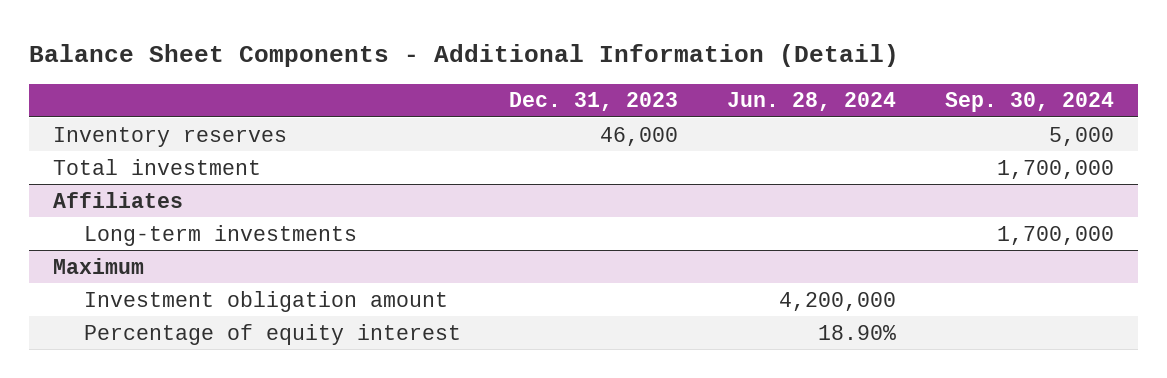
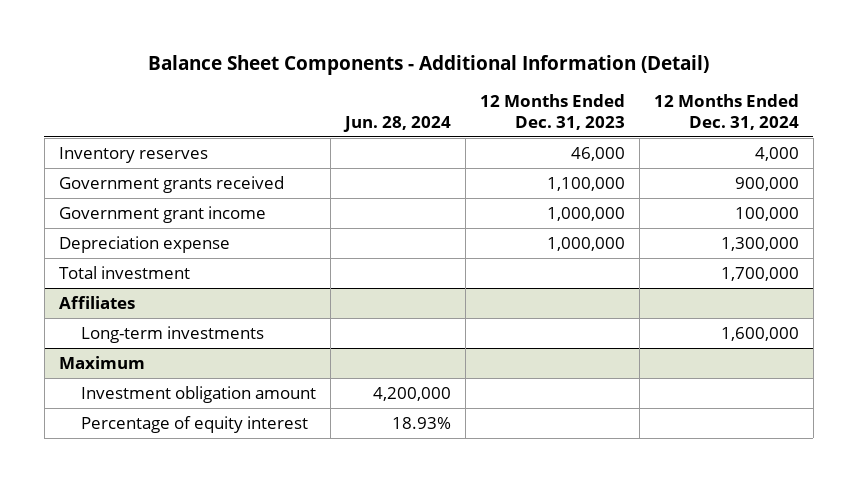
[509,92,679,112] Dec. 31, 2023 -> none
[944,92,1114,113] Sep. 30, 2024 -> none
none -> [479,93,625,130] 12 Months Ended Dec. 31, 2023
none -> [653,93,799,130] 12 Months Ended Dec. 31, 2024
none -> [58,175,284,193] Government grants received
none -> [58,205,266,223] Government grant income
none -> [58,235,230,253] Depreciation expense
[817,324,896,340] 18.90% -> [391,416,451,429] 18.93%

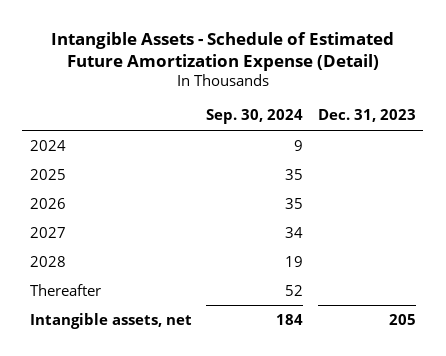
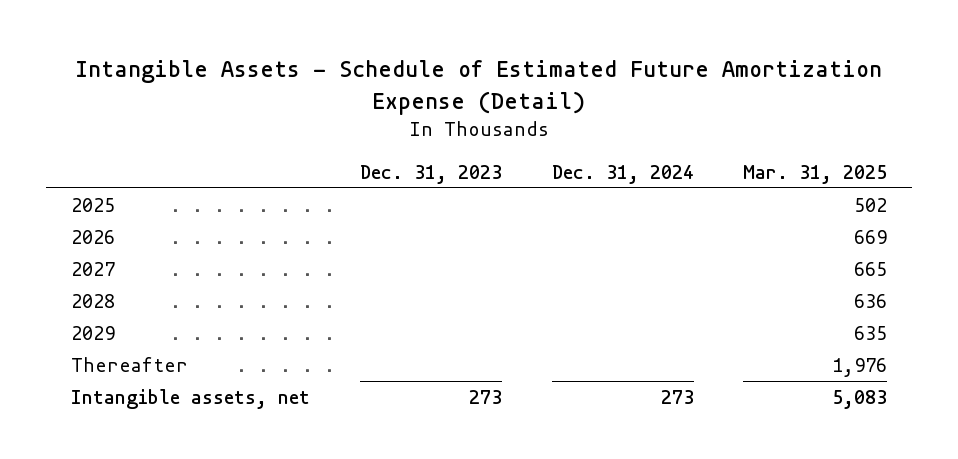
[206,109,304,125] Sep. 30, 2024 -> none
none -> [551,164,694,184] Dec. 31, 2024
none -> [743,164,888,184] Mar. 31, 2025
[29,139,66,151] 2024 -> none
none -> [70,325,115,340] 2029
[388,313,416,325] 205 -> [468,389,502,404] 273

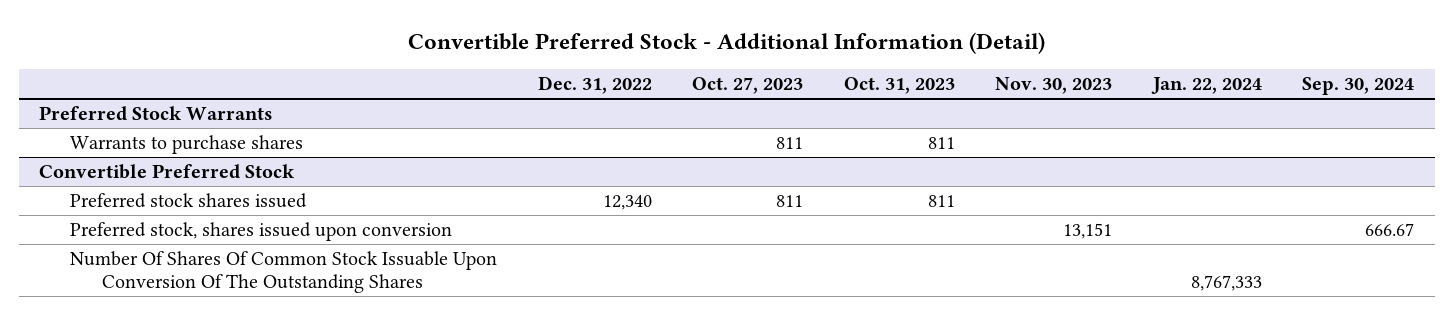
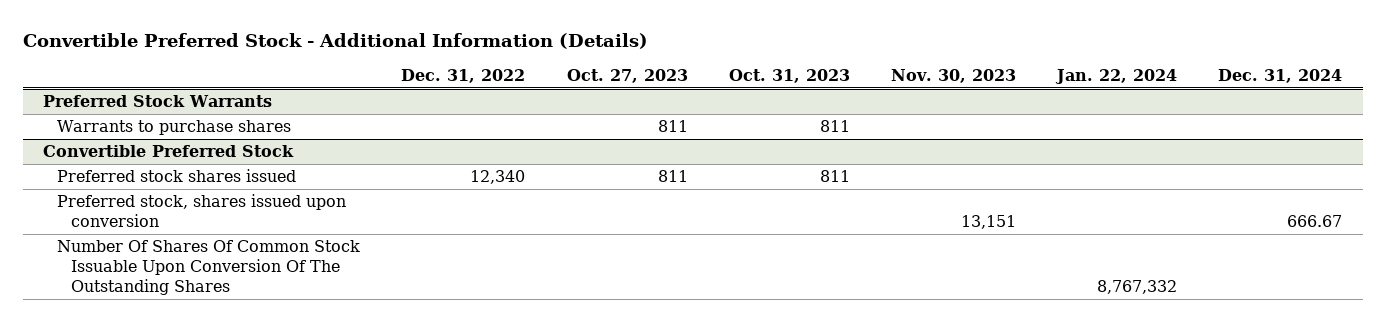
[407,32,1045,55] Convertible Preferred Stock - Additional Information (Detail) -> [22,32,648,49] Convertible Preferred Stock - Additional Information (Details)
[1302,77,1415,96] Sep. 30, 2024 -> none
none -> [1218,68,1343,83] Dec. 31, 2024
[1190,275,1262,292] 8,767,333 -> [1096,280,1177,295] 8,767,332

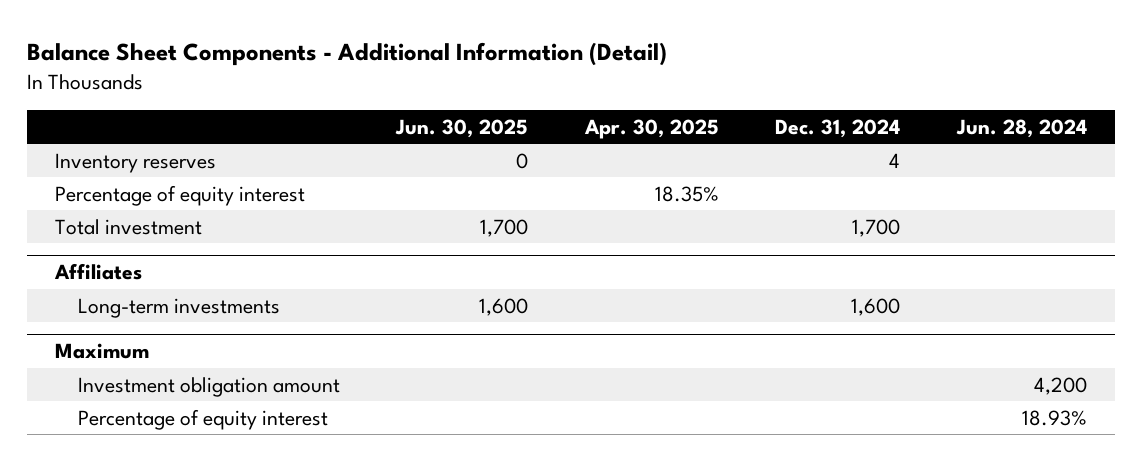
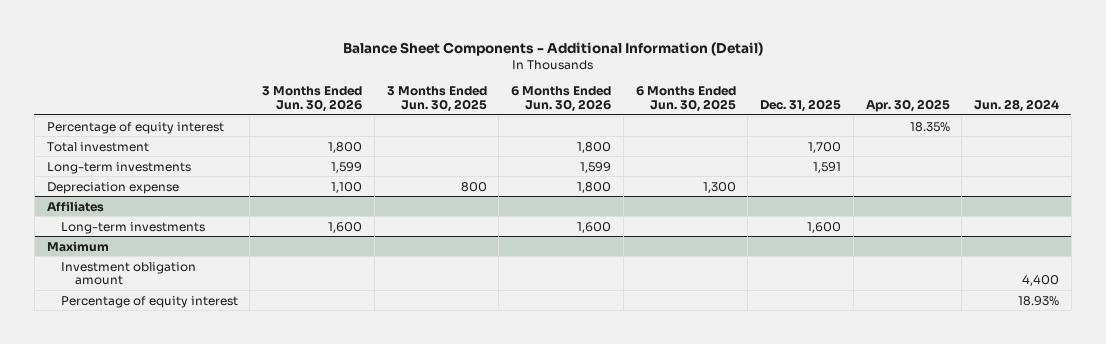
[395,118,529,138] Jun. 30, 2025 -> none
[775,118,901,138] Dec. 31, 2024 -> none
none -> [262,86,363,112] 3 Months Ended Jun. 30, 2026
none -> [386,86,487,112] 3 Months Ended Jun. 30, 2025
none -> [511,86,612,112] 6 Months Ended Jun. 30, 2026
none -> [635,86,736,112] 6 Months Ended Jun. 30, 2025
none -> [760,98,842,112] Dec. 31, 2025
[54,152,216,173] Inventory reserves -> none
none -> [46,161,191,174] Long-term investments
none -> [46,181,179,194] Depreciation expense
[1034,376,1088,395] 4,200 -> [1022,275,1060,287] 4,400

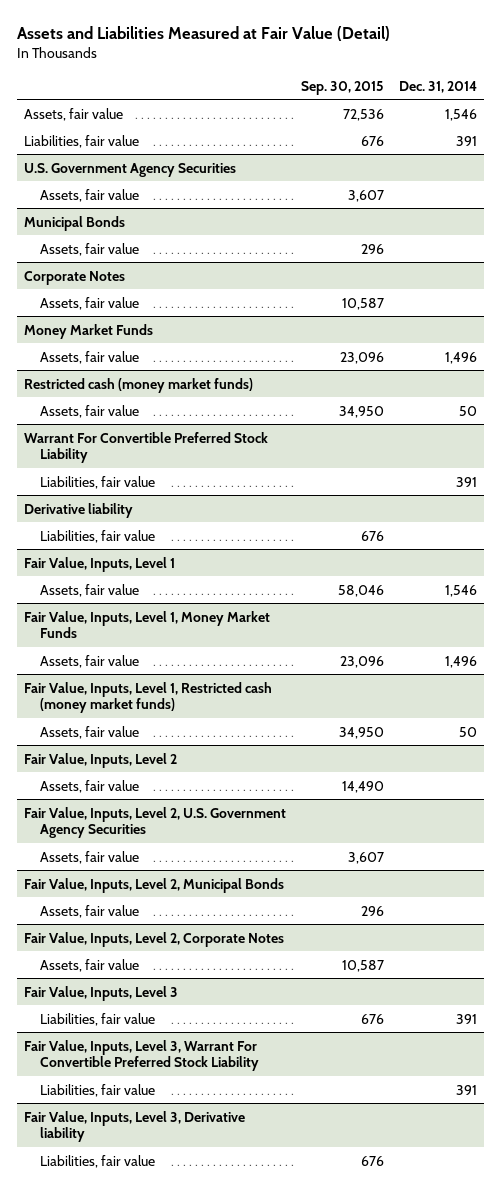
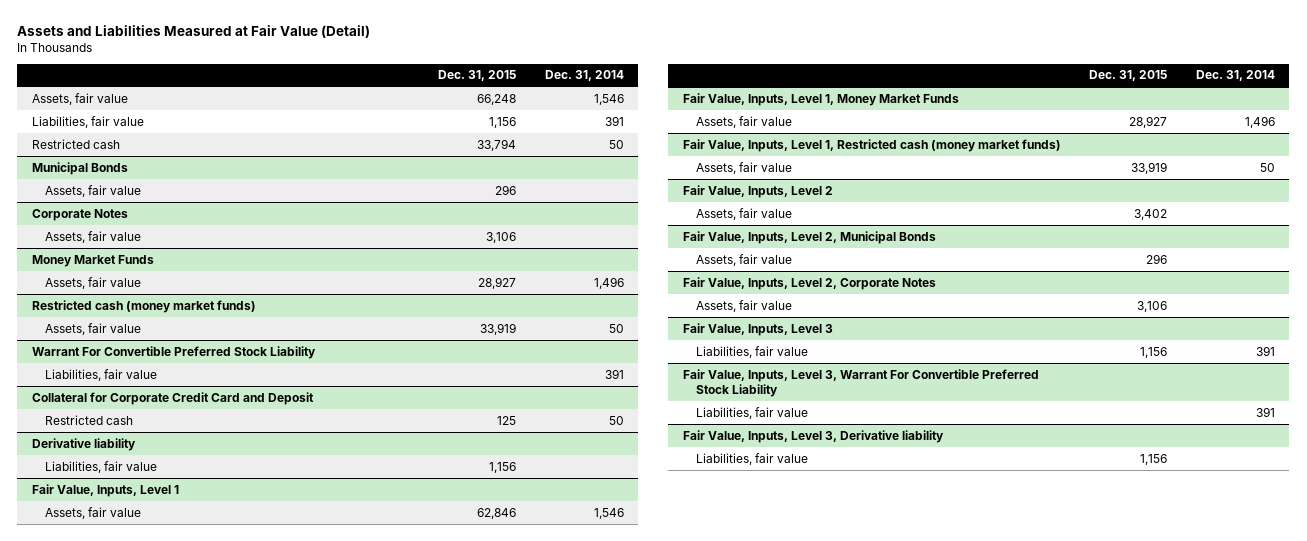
[301,80,385,95] Sep. 30, 2015 -> none
none -> [438,70,517,82] Dec. 31, 2015
[24,162,237,177] U.S. Government Agency Securities -> none
[40,188,140,202] Assets, fair value -> none
none -> [31,138,120,149] Restricted cash
none -> [31,391,314,405] Collateral for Corporate Credit Card and Deposit
none -> [44,414,133,425] Restricted cash
[24,806,287,839] Fair Value, Inputs, Level 2, U.S. Government Agency Securities -> none
[40,850,140,864] Assets, fair value -> none

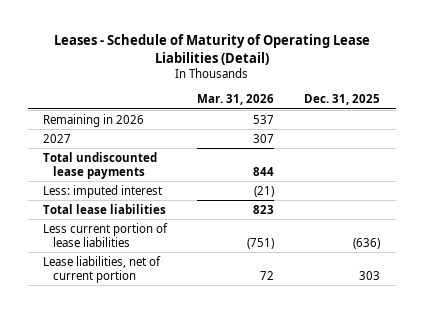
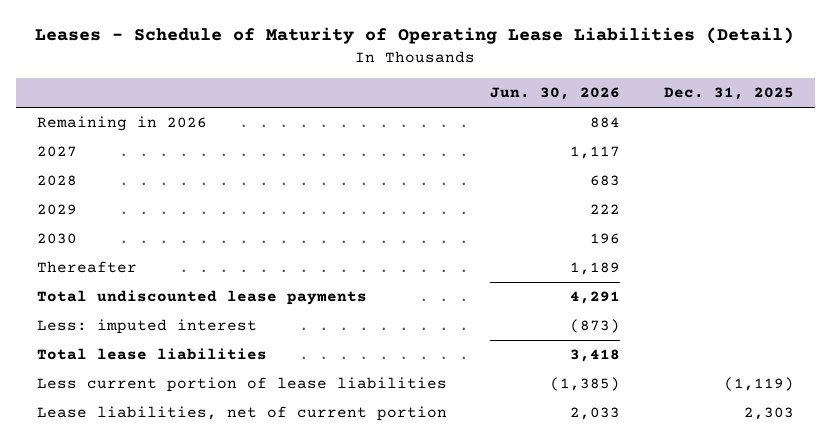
[197,94,275,106] Mar. 31, 2026 -> none
none -> [490,87,621,101] Jun. 30, 2026
none -> [37,175,78,187] 2028
none -> [37,204,78,216] 2029
none -> [37,233,78,245] 2030
none -> [37,261,138,274] Thereafter
[353,237,381,249] (636) -> [723,377,794,392] (1,119)
[359,270,381,280] 303 -> [743,407,794,421] 2,303

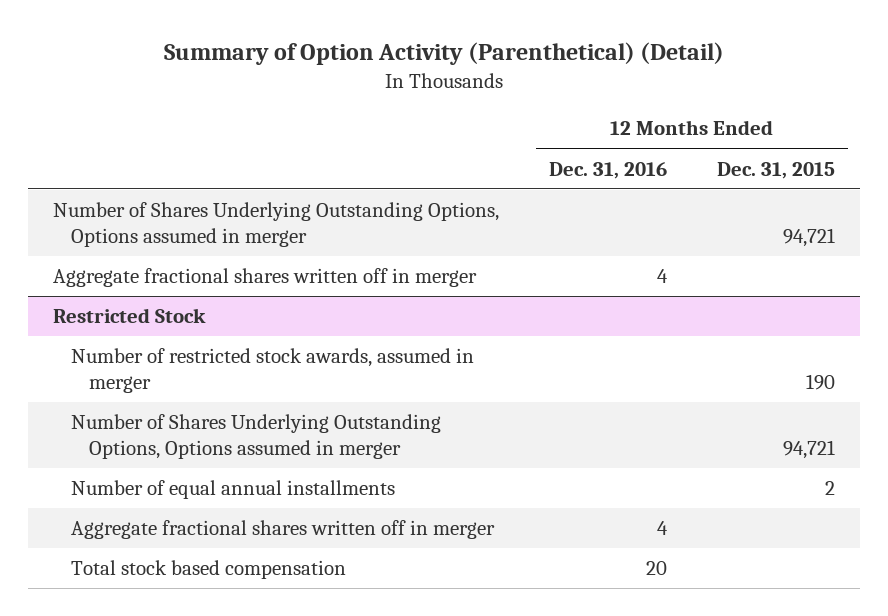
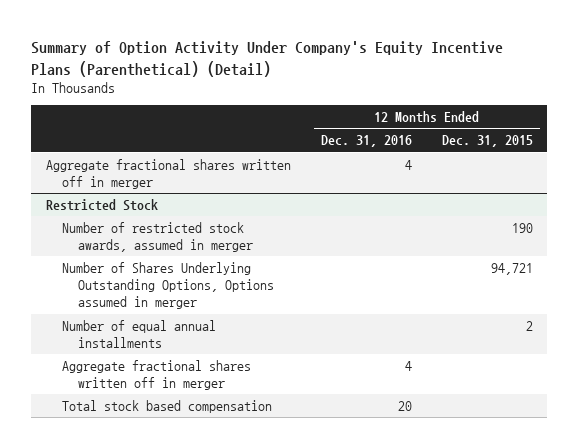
[163,41,724,65] Summary of Option Activity (Parenthetical) (Detail) -> [31,41,504,77] Summary of Option Activity Under Company's Equity Incentive Plans (Parenthetical) (Detail)
[52,202,499,248] Number of Shares Underlying Outstanding Options, Options assumed in merger -> none

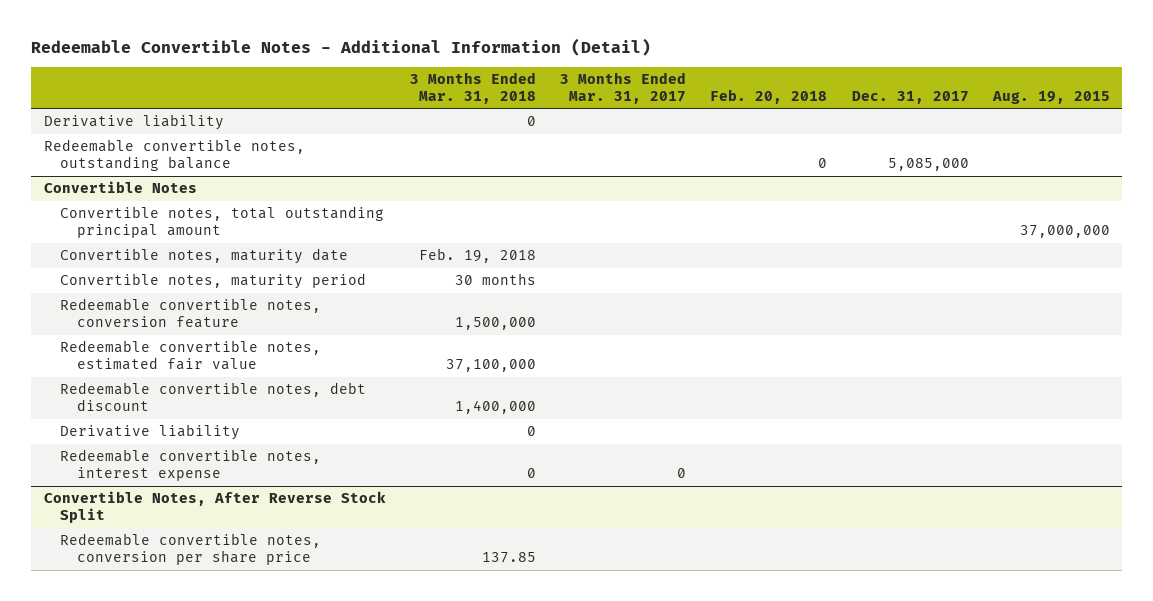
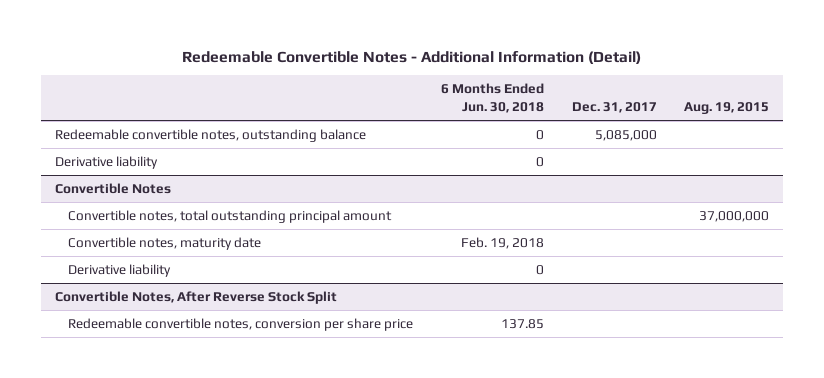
[409,72,536,104] 3 Months Ended Mar. 31, 2018 -> none
[560,72,687,104] 3 Months Ended Mar. 31, 2017 -> none
[710,88,828,104] Feb. 20, 2018 -> none
none -> [440,83,544,113] 6 Months Ended Jun. 30, 2018
[43,114,224,131] Derivative liability -> [54,156,158,170] Derivative liability
[60,273,367,290] Convertible notes, maturity period -> none
[60,298,322,328] Redeemable convertible notes, conversion feature -> none
[60,340,322,370] Redeemable convertible notes, estimated fair value -> none
[60,382,367,411] Redeemable convertible notes, debt discount -> none
[60,449,322,481] Redeemable convertible notes, interest expense -> none

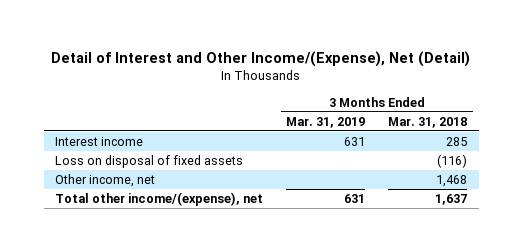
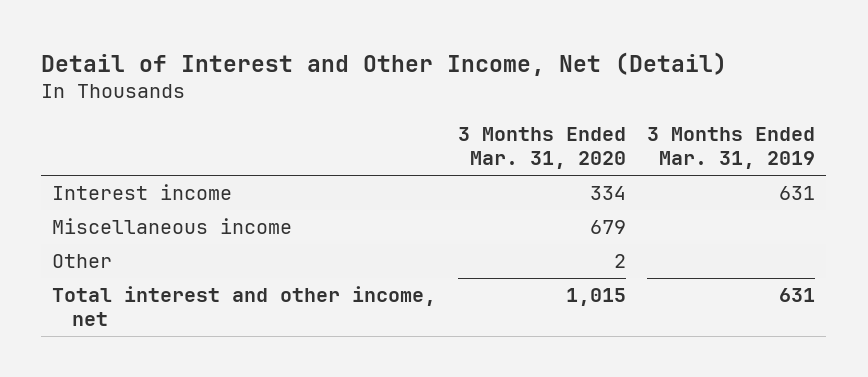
[51,51,471,68] Detail of Interest and Other Income/(Expense), Net (Detail) -> [41,51,728,76] Detail of Interest and Other Income, Net (Detail)
[388,116,468,128] Mar. 31, 2018 -> none
none -> [457,126,626,170] 3 Months Ended Mar. 31, 2020
[55,154,244,168] Loss on disposal of fixed assets -> none
[55,173,156,187] Other income, net -> [52,217,293,234] Miscellaneous income
none -> [52,253,113,268] Other
[55,191,264,206] Total other income/(expense), net -> [52,285,437,327] Total interest and other income, net

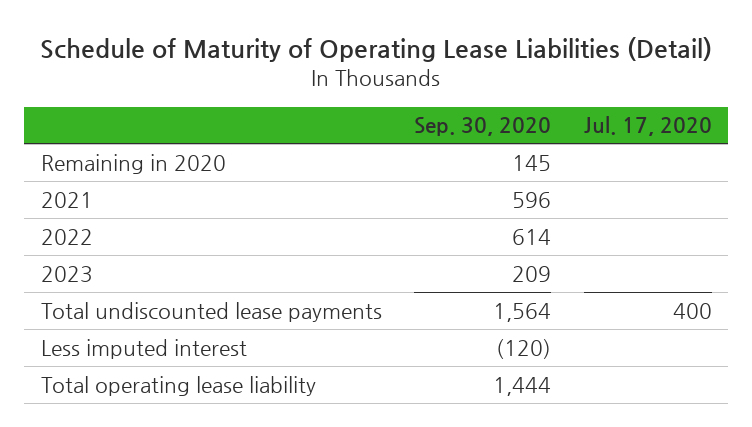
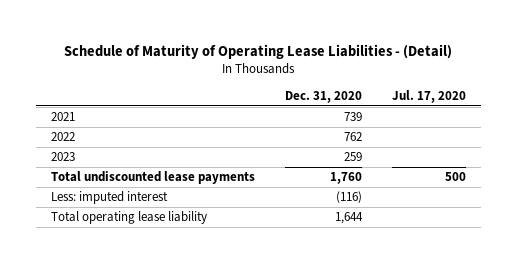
[40,37,713,63] Schedule of Maturity of Operating Lease Liabilities (Detail) -> [64,43,453,59] Schedule of Maturity of Operating Lease Liabilities - (Detail)
[414,117,552,137] Sep. 30, 2020 -> none
none -> [284,90,362,103] Dec. 31, 2020
[40,153,226,174] Remaining in 2020 -> none
[672,302,712,319] 400 -> [444,172,466,182] 500
[40,338,247,359] Less imputed interest -> [50,191,168,205] Less: imputed interest

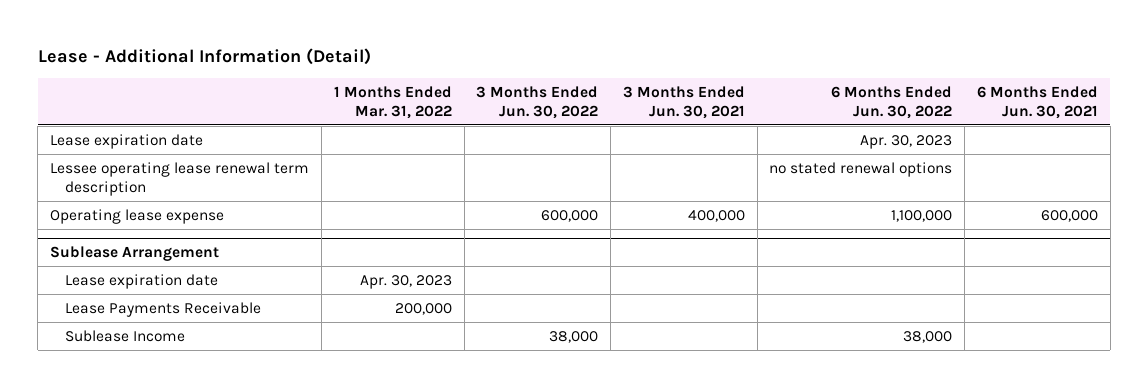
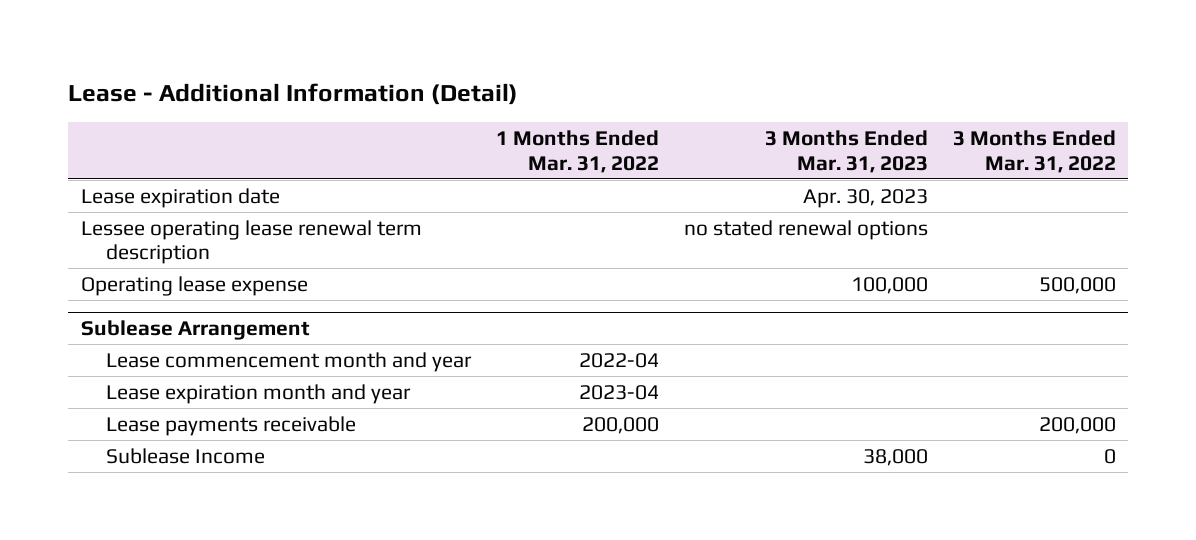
[476,85,599,119] 3 Months Ended Jun. 30, 2022 -> none
[622,85,745,119] 3 Months Ended Jun. 30, 2021 -> none
[831,85,953,119] 6 Months Ended Jun. 30, 2022 -> none
[976,85,1098,119] 6 Months Ended Jun. 30, 2021 -> none
none -> [764,130,928,173] 3 Months Ended Mar. 31, 2023
none -> [952,130,1116,173] 3 Months Ended Mar. 31, 2022
[64,273,218,289] Lease expiration date -> none
none -> [106,351,473,372] Lease commencement month and year
none -> [106,383,412,404] Lease expiration month and year
[64,301,261,317] Lease Payments Receivable -> [106,415,357,436] Lease payments receivable

